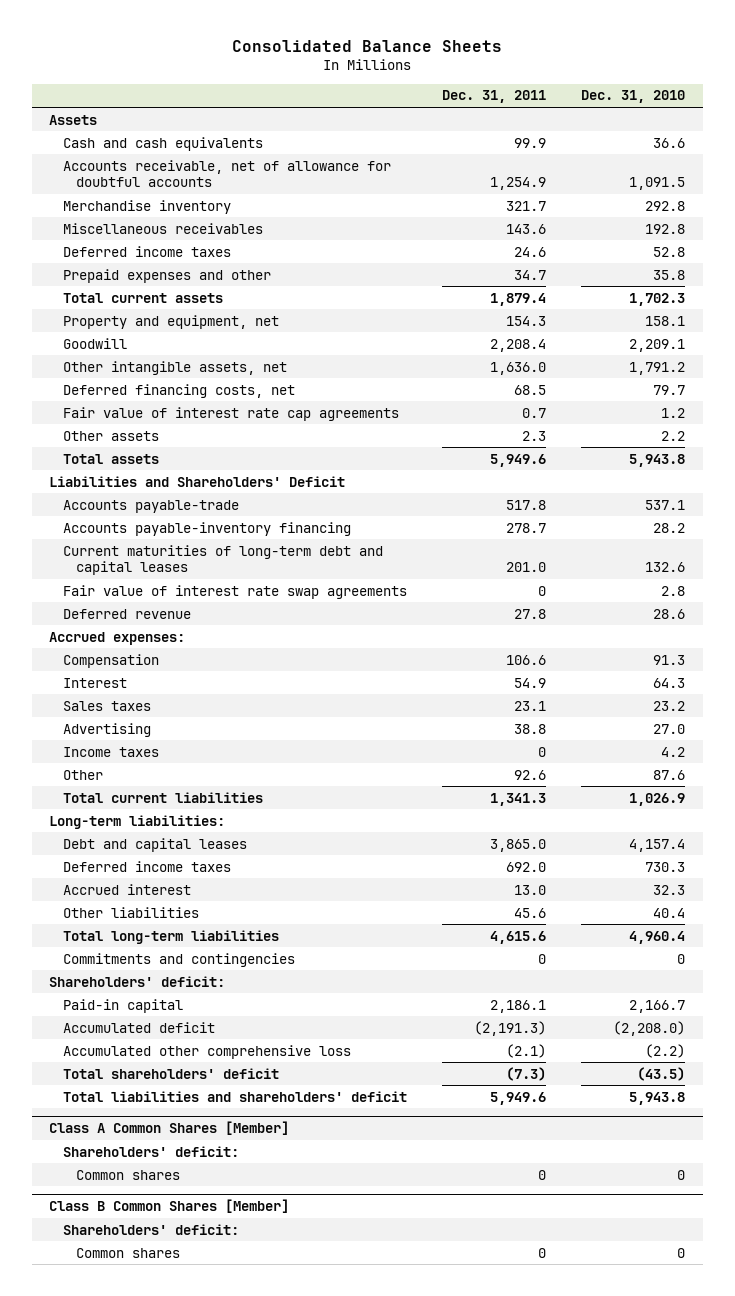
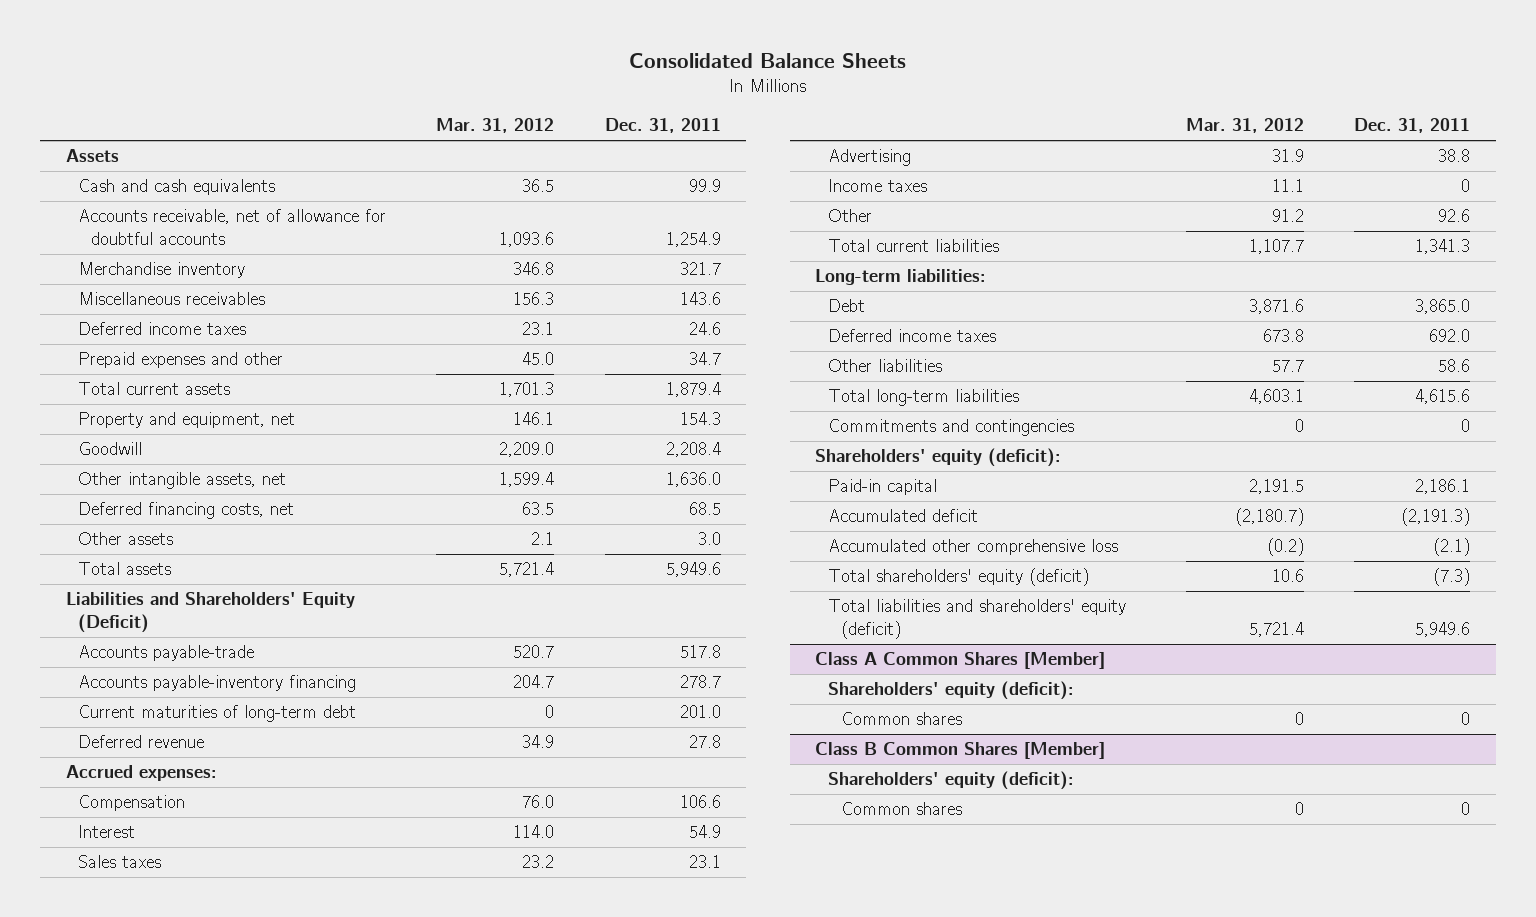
[581,90,686,104] Dec. 31, 2010 -> none
none -> [436,118,555,134] Mar. 31, 2012
[62,406,399,421] Fair value of interest rate cap agreements -> none
[522,430,547,441] 2.3 -> [697,532,721,546] 3.0
[49,475,346,487] Liabilities and Shareholders' Deficit -> [65,592,355,633] Liabilities and Shareholders' Equity (Deficit)
[62,584,407,599] Fair value of interest rate swap agreements -> none
[62,544,383,576] Current maturities of long-term debt and capital leases -> [78,705,357,723] Current maturities of long-term debt
[62,837,247,852] Debt and capital leases -> [827,299,865,313] Debt
[62,883,191,895] Accrued interest -> none
[514,907,547,918] 45.6 -> [1438,359,1471,373] 58.6
[49,975,226,987] Shareholders' deficit: -> [815,448,1062,468] Shareholders' equity (deficit):
[62,1067,279,1079] Total shareholders' deficit -> [827,568,1089,587] Total shareholders' equity (deficit)
[62,1090,407,1102] Total liabilities and shareholders' deficit -> [827,599,1126,639] Total liabilities and shareholders' equity (deficit)
[62,1145,239,1157] Shareholders' deficit: -> [827,681,1074,701] Shareholders' equity (deficit):
[62,1223,239,1235] Shareholders' deficit: -> [827,771,1074,791] Shareholders' equity (deficit):

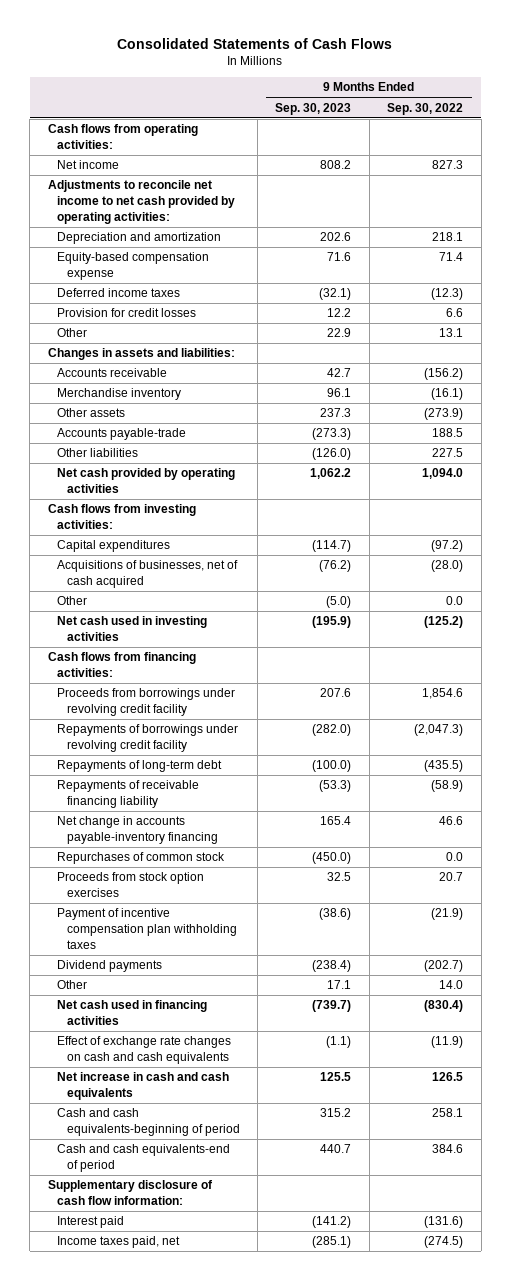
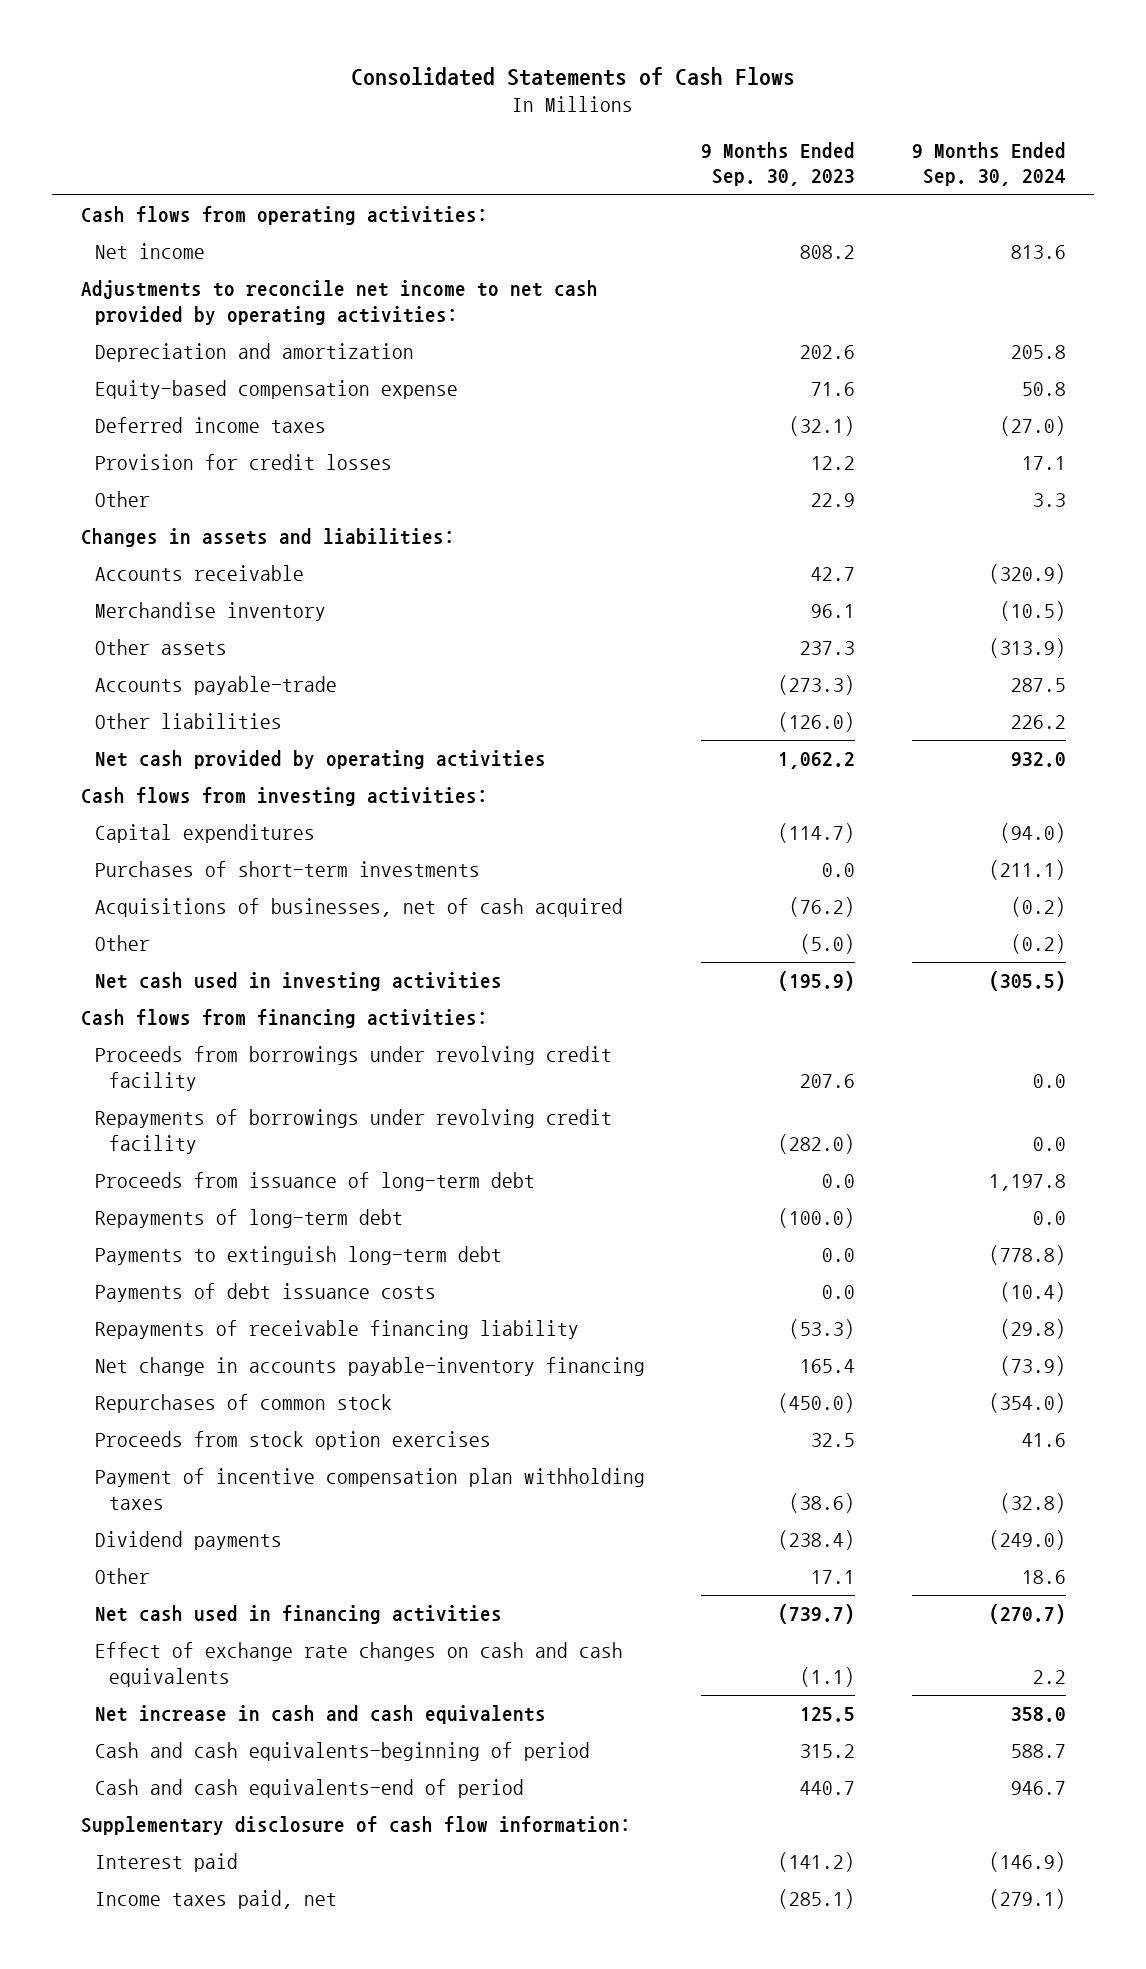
[387,102,464,115] Sep. 30, 2022 -> none
none -> [911,141,1066,187] 9 Months Ended Sep. 30, 2024
none -> [94,861,480,878] Purchases of short-term investments
none -> [94,1172,535,1192] Proceeds from issuance of long-term debt
none -> [94,1246,502,1266] Payments to extinguish long-term debt
none -> [94,1283,436,1303] Payments of debt issuance costs

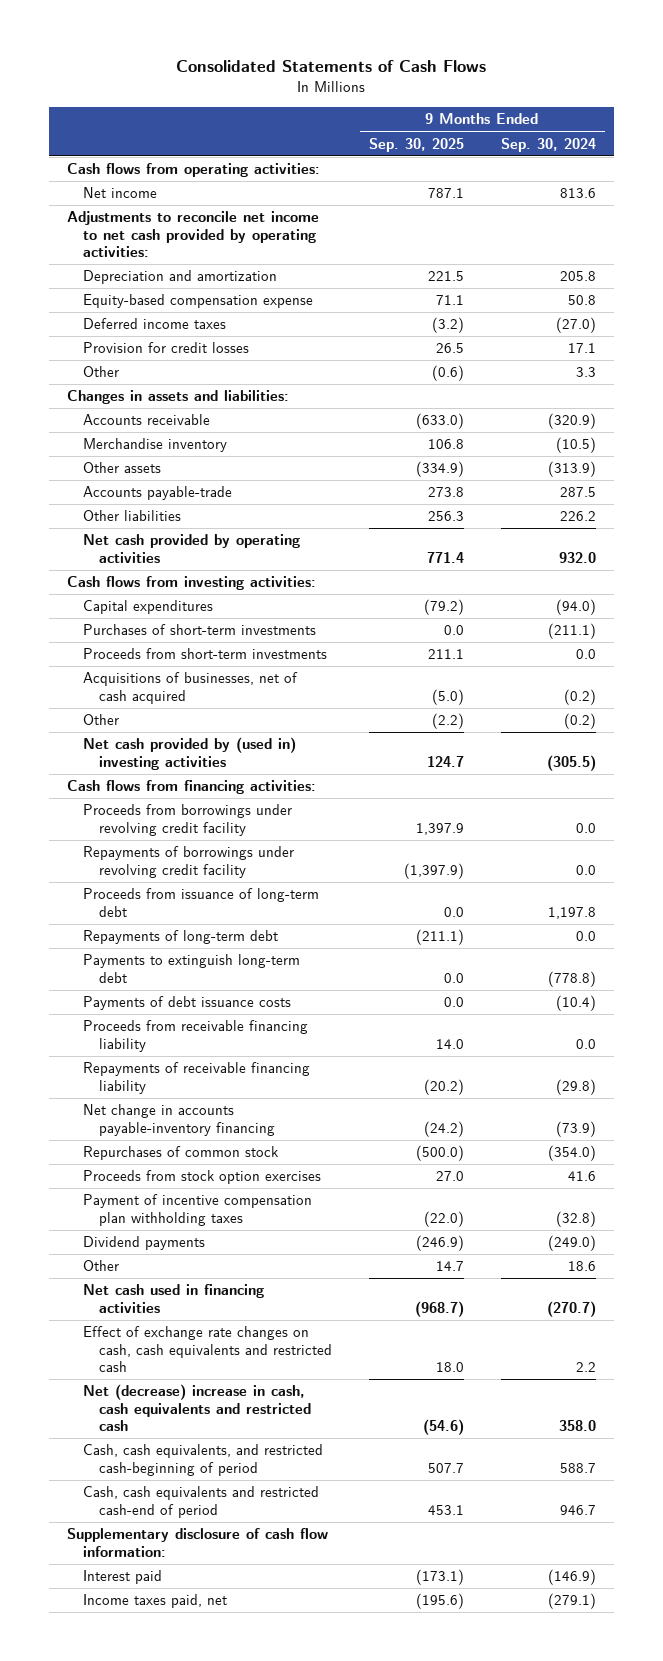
[701,141,856,187] 9 Months Ended Sep. 30, 2023 -> none
none -> [368,137,464,152] Sep. 30, 2025
none -> [83,648,328,660] Proceeds from short-term investments
[94,972,502,992] Net cash used in investing activities -> [83,737,297,770] Net cash provided by (used in) investing activities
none -> [83,1020,309,1052] Proceeds from receivable financing liability
[94,1642,623,1687] Effect of exchange rate changes on cash and cash equivalents -> [83,1326,333,1372] Effect of exchange rate changes on cash, cash equivalents and restricted cash
[94,1705,546,1725] Net increase in cash and cash equivalents -> [83,1384,312,1431] Net (decrease) increase in cash, cash equivalents and restricted cash
[94,1742,590,1762] Cash and cash equivalents-beginning of period -> [83,1444,324,1476] Cash, cash equivalents, and restricted cash-beginning of period
[94,1779,524,1799] Cash and cash equivalents-end of period -> [83,1486,320,1518] Cash, cash equivalents and restricted cash-end of period

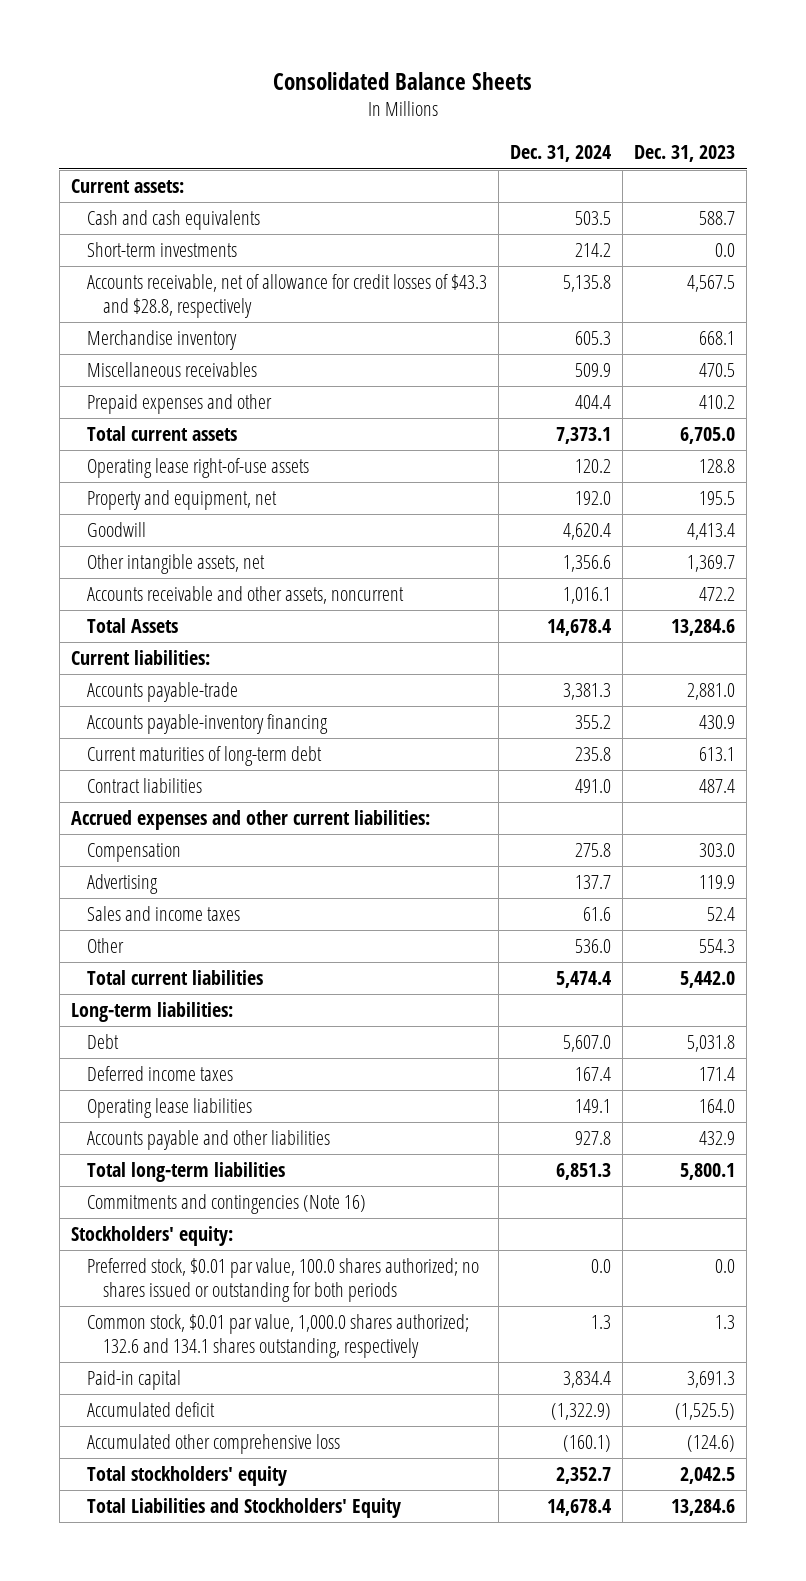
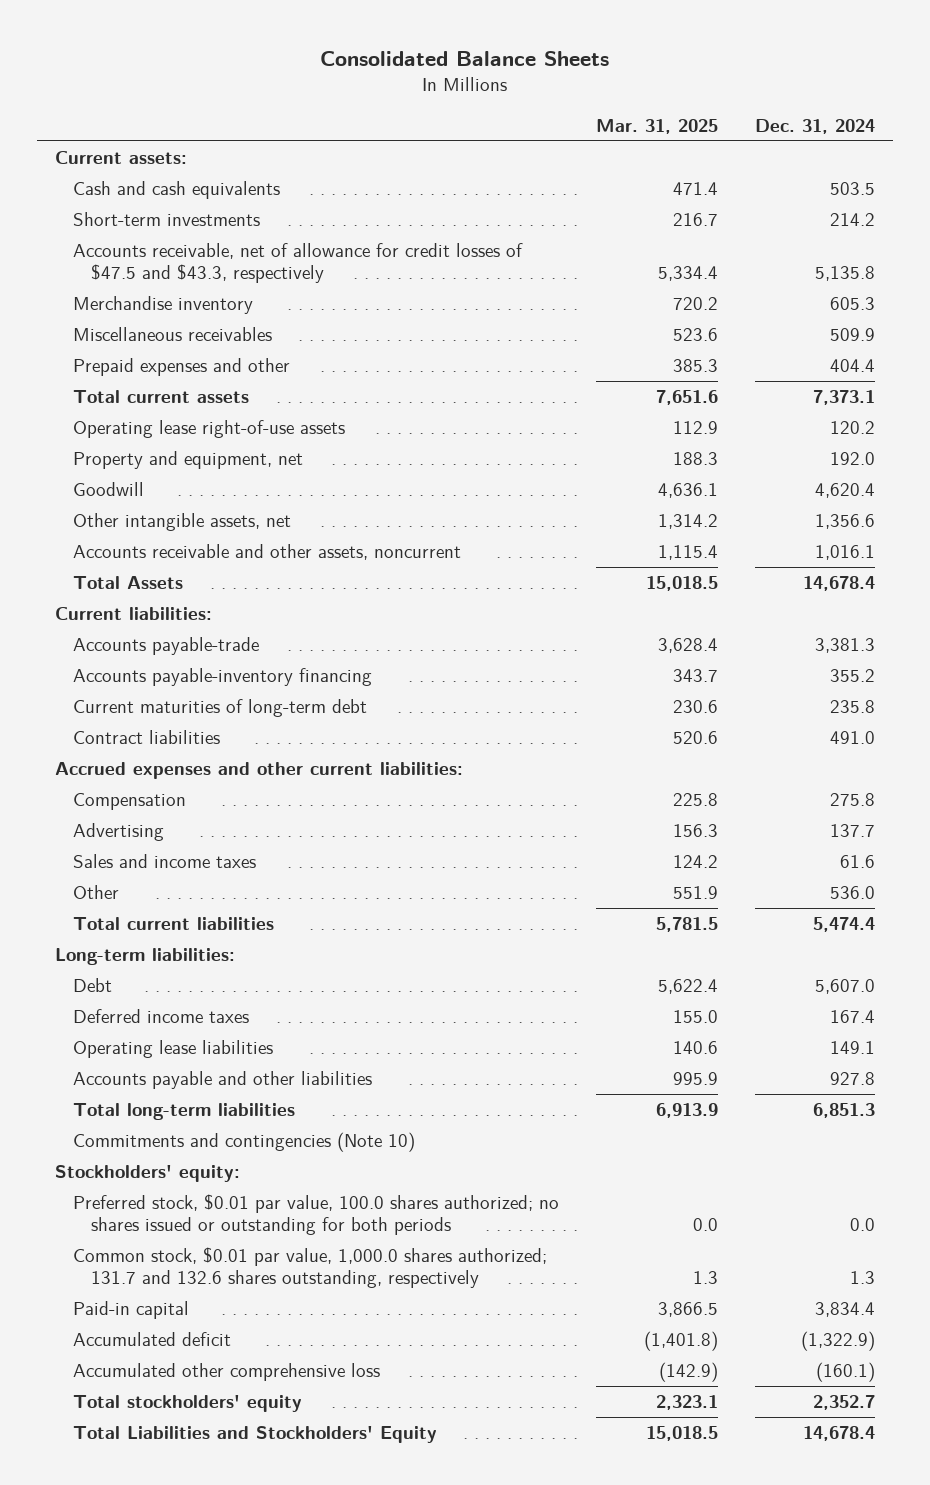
[634,145,736,163] Dec. 31, 2023 -> none
none -> [596,118,719,134] Mar. 31, 2025
[86,274,487,318] Accounts receivable, net of allowance for credit losses of $43.3 and $28.8, respectively -> [73,243,524,283] Accounts receivable, net of allowance for credit losses of $47.5 and $43.3, respectively
[86,1194,366,1215] Commitments and contingencies (Note 16) -> [73,1132,416,1153] Commitments and contingencies (Note 10)
[86,1314,469,1358] Common stock, $0.01 par value, 1,000.0 shares authorized; 132.6 and 134.1 shares outstanding, respectively -> [73,1247,548,1288] Common stock, $0.01 par value, 1,000.0 shares authorized; 131.7 and 132.6 shares outstanding, respectively

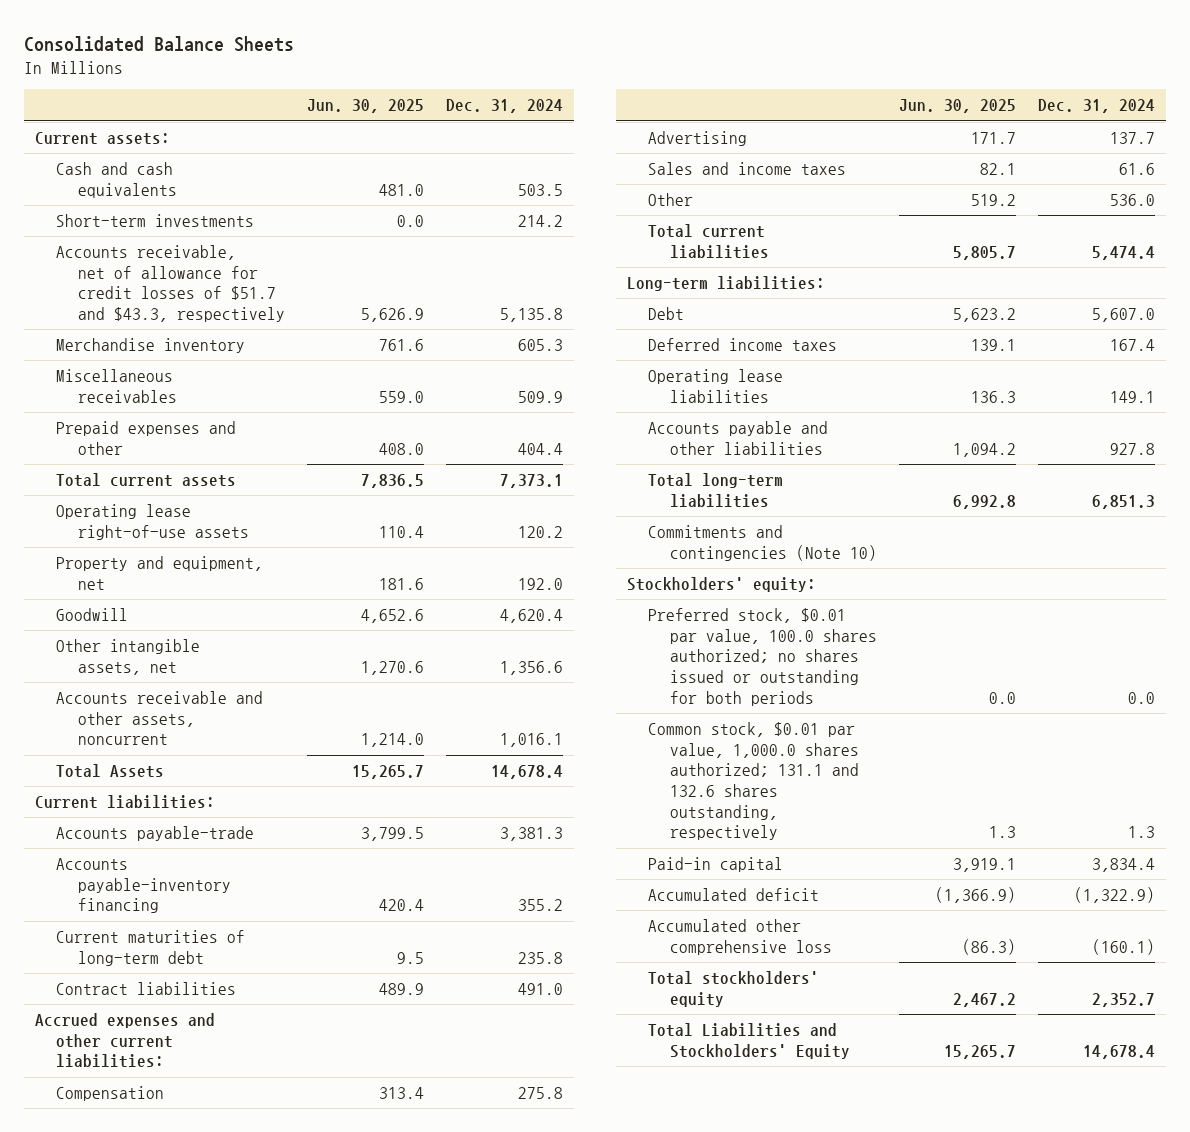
[596,118,719,134] Mar. 31, 2025 -> none
none -> [306,99,424,114] Jun. 30, 2025
[73,243,524,283] Accounts receivable, net of allowance for credit losses of $47.5 and $43.3, respectively -> [56,245,285,323] Accounts receivable, net of allowance for credit losses of $51.7 and $43.3, respectively
[73,1247,548,1288] Common stock, $0.01 par value, 1,000.0 shares authorized; 131.7 and 132.6 shares outstanding, respectively -> [648,722,859,841] Common stock, $0.01 par value, 1,000.0 shares authorized; 131.1 and 132.6 shares outstanding, respectively

